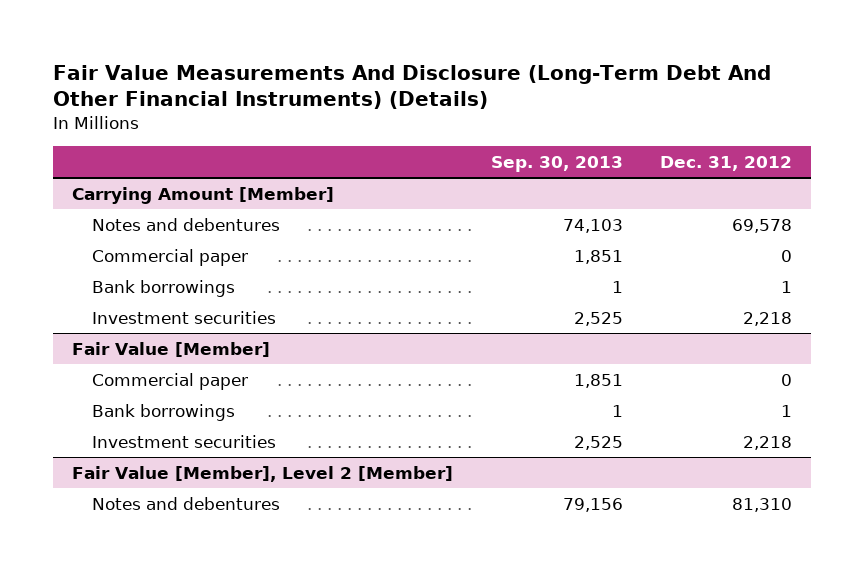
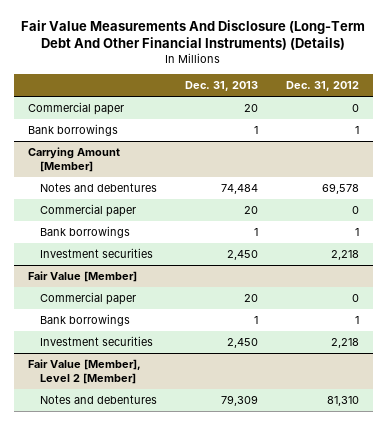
[490,155,623,172] Sep. 30, 2013 -> none
none -> [184,81,258,92] Dec. 31, 2013
none -> [27,102,124,116] Commercial paper
none -> [27,124,118,137] Bank borrowings

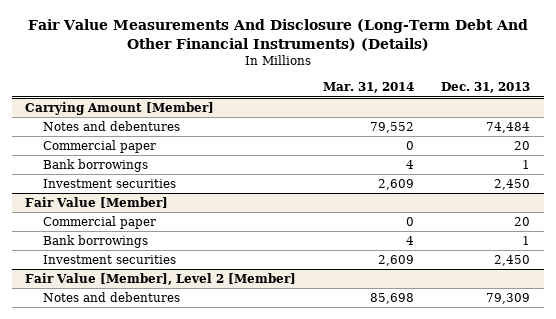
[285,81,359,92] Dec. 31, 2012 -> none
none -> [323,82,415,94] Mar. 31, 2014
[27,102,124,116] Commercial paper -> none
[27,124,118,137] Bank borrowings -> none

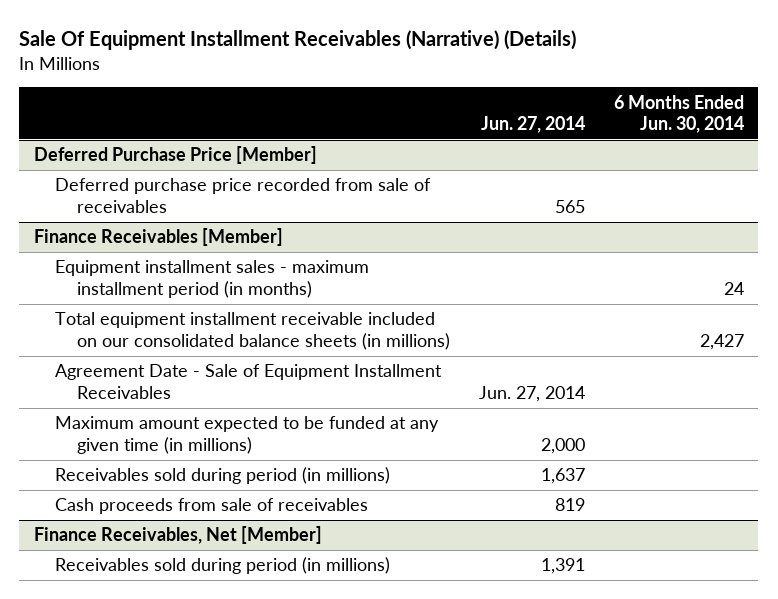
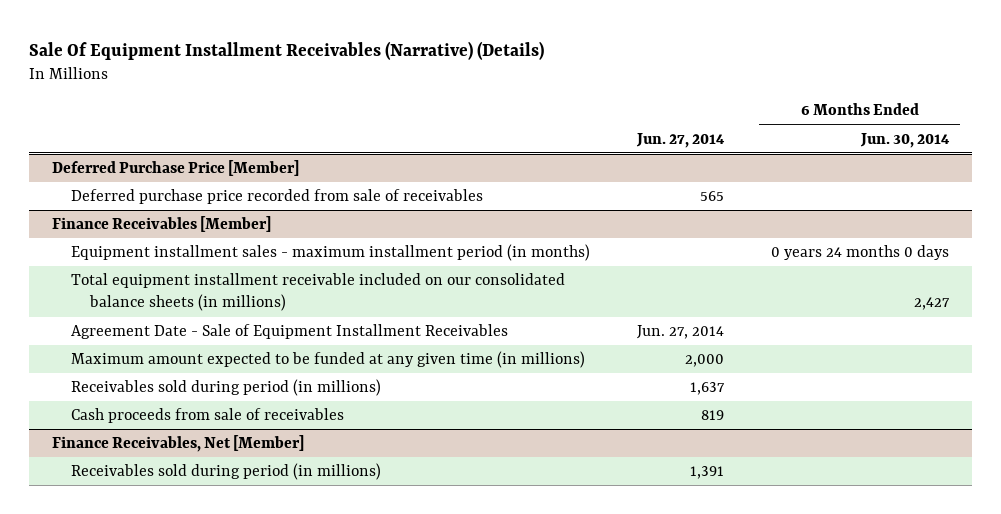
[723,281,744,295] 24 -> [770,245,949,261] 0 years 24 months 0 days

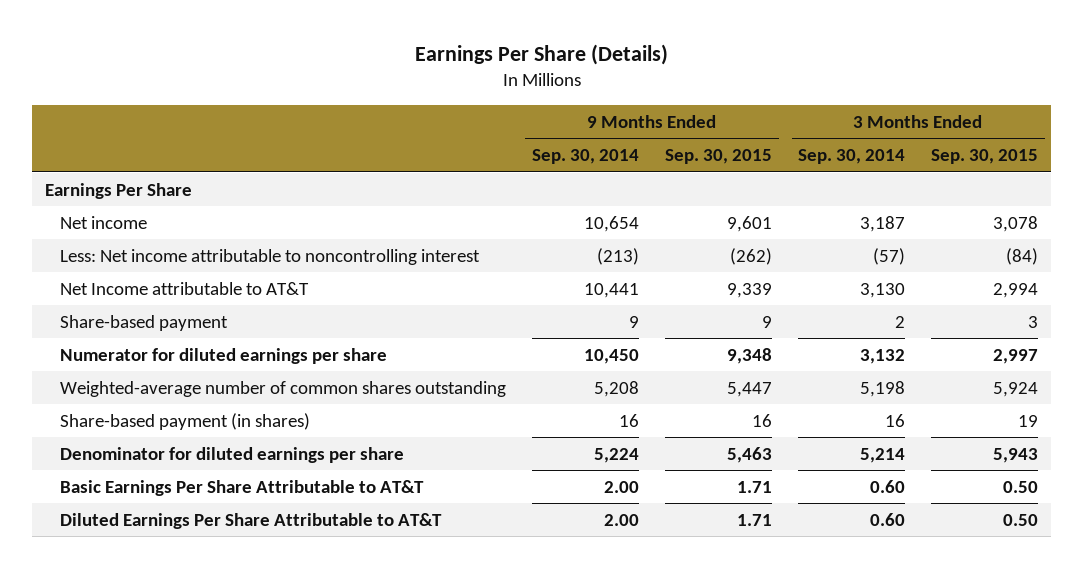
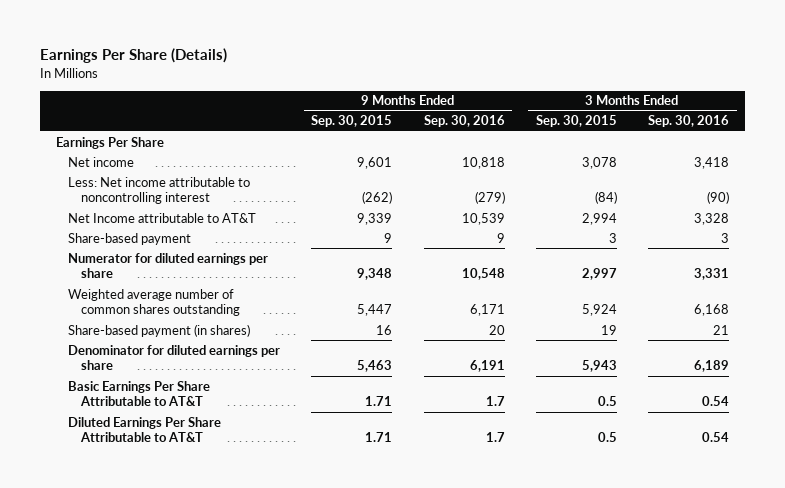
[531,149,639,165] Sep. 30, 2014 -> none
[798,149,906,165] Sep. 30, 2014 -> none
none -> [423,115,505,128] Sep. 30, 2016
none -> [648,115,730,128] Sep. 30, 2016
[59,380,506,397] Weighted-average number of common shares outstanding -> [68,288,240,317] Weighted average number of common shares outstanding
[1003,480,1039,493] 0.50 -> [597,396,617,407] 0.5
[1003,513,1039,526] 0.50 -> [597,432,617,443] 0.5

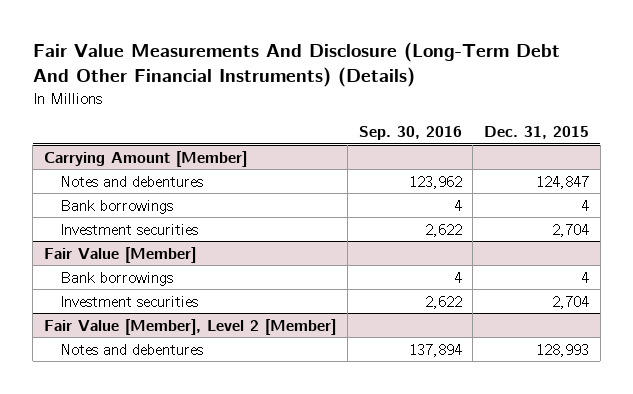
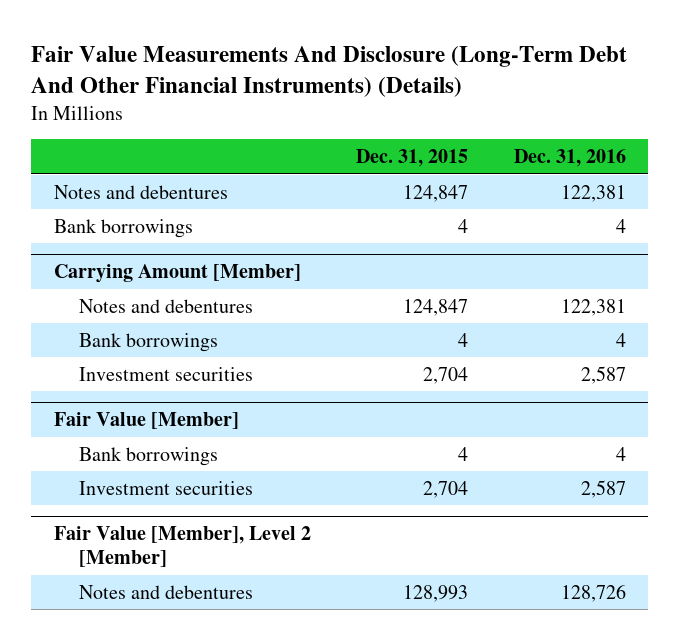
[358,126,462,141] Sep. 30, 2016 -> none
none -> [513,149,626,168] Dec. 31, 2016
none -> [53,184,228,199] Notes and debentures
none -> [53,218,193,238] Bank borrowings

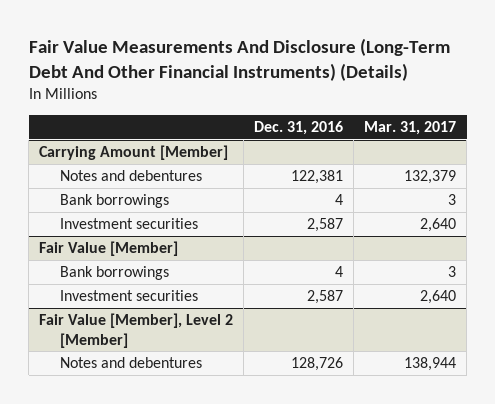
[356,149,469,168] Dec. 31, 2015 -> none
none -> [364,121,457,136] Mar. 31, 2017
[53,184,228,199] Notes and debentures -> none
[53,218,193,238] Bank borrowings -> none

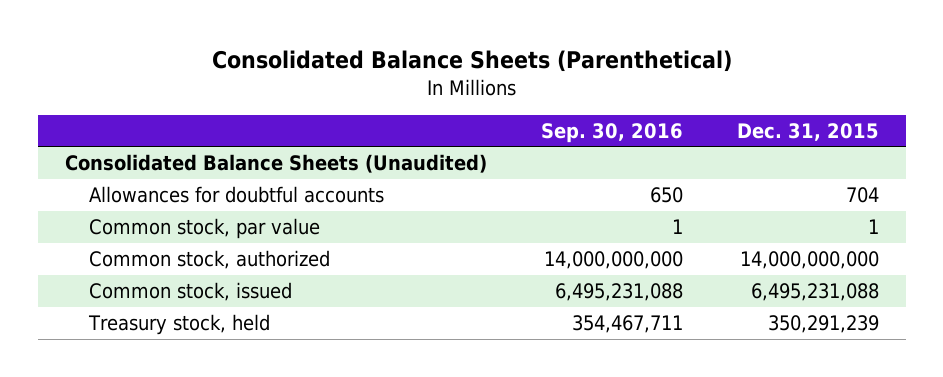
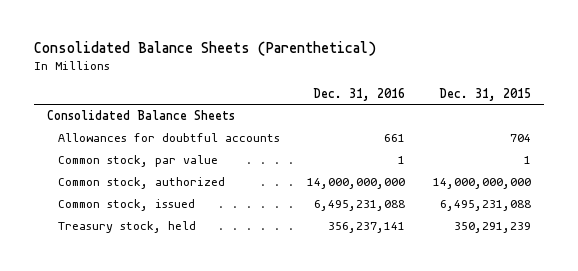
[540,122,683,143] Sep. 30, 2016 -> none
none -> [313,87,406,101] Dec. 31, 2016
[64,153,487,173] Consolidated Balance Sheets (Unaudited) -> [47,110,236,121] Consolidated Balance Sheets

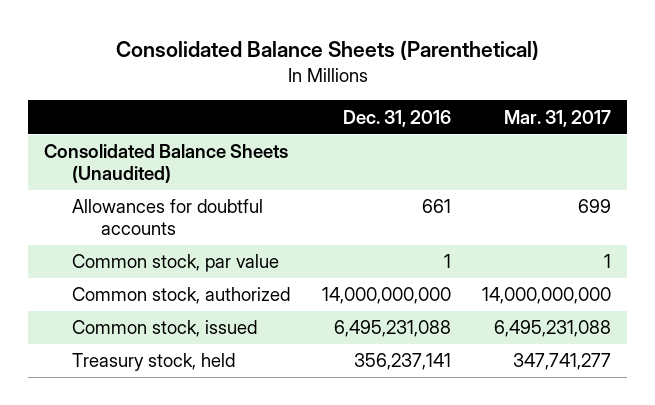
[438,87,531,101] Dec. 31, 2015 -> none
none -> [503,109,611,127] Mar. 31, 2017
[47,110,236,121] Consolidated Balance Sheets -> [44,144,289,183] Consolidated Balance Sheets (Unaudited)

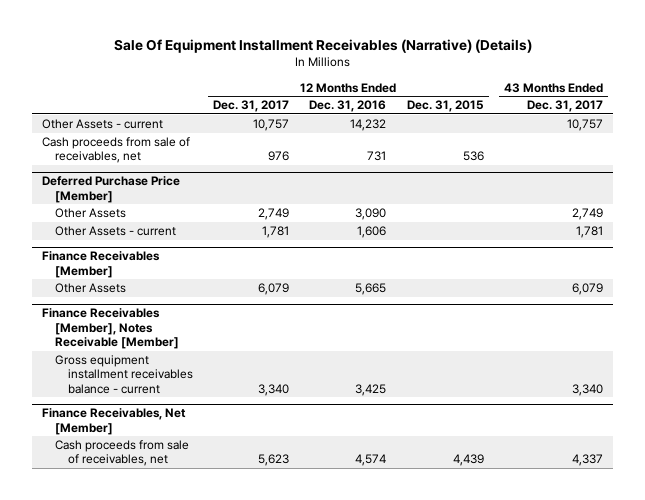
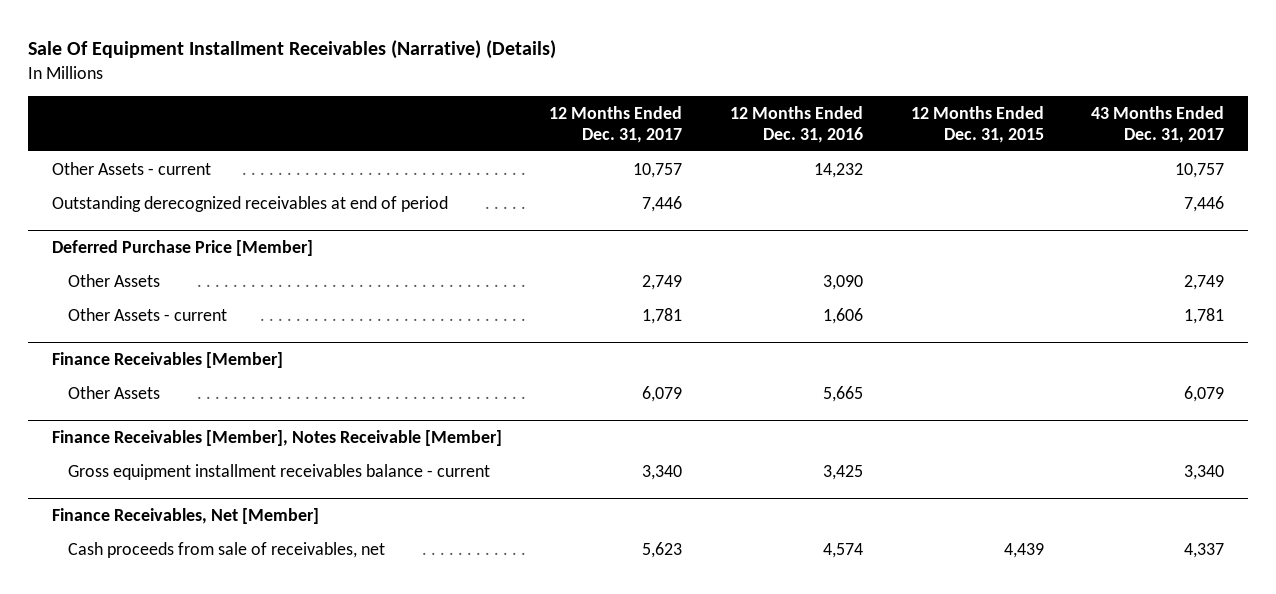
[41,137,190,164] Cash proceeds from sale of receivables, net -> none
none -> [51,195,448,212] Outstanding derecognized receivables at end of period

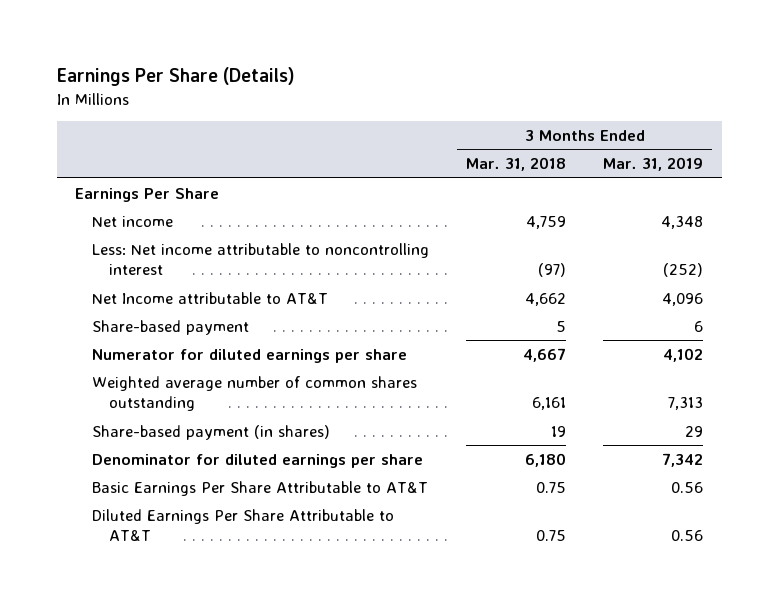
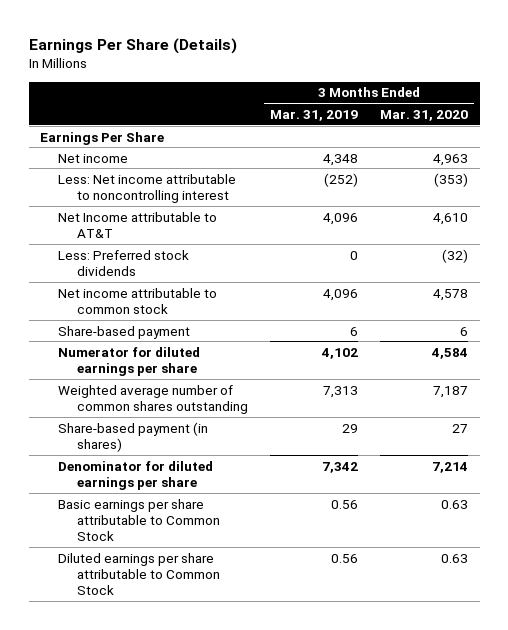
[466,157,567,172] Mar. 31, 2018 -> none
none -> [380,109,469,121] Mar. 31, 2020
none -> [58,249,190,276] Less: Preferred stock dividends
none -> [58,287,218,314] Net income attributable to common stock
[92,480,429,496] Basic Earnings Per Share Attributable to AT&T -> [58,498,220,541] Basic earnings per share attributable to Common Stock
[92,508,395,542] Diluted Earnings Per Share Attributable to AT&T -> [58,552,220,595] Diluted earnings per share attributable to Common Stock

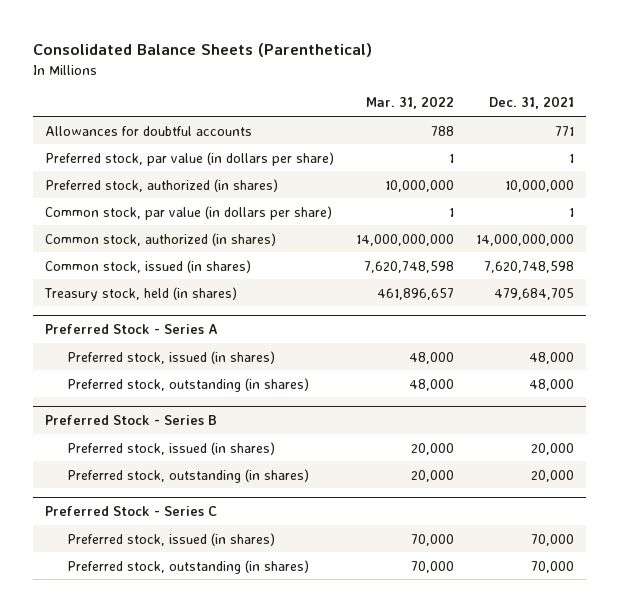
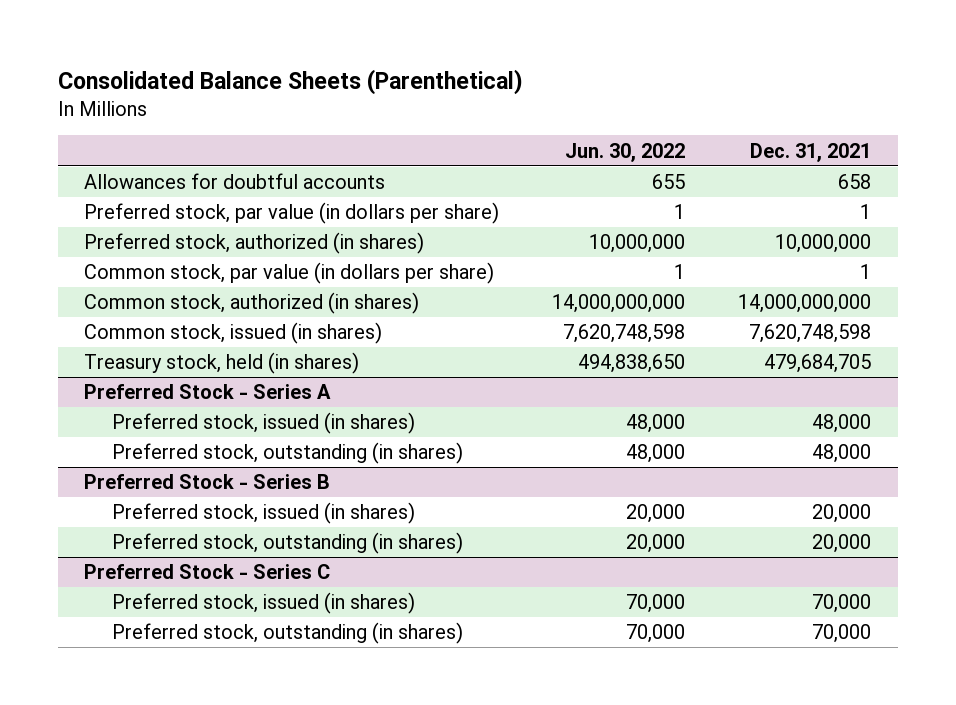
[366,96,455,110] Mar. 31, 2022 -> none
none -> [565,142,686,162] Jun. 30, 2022
[555,125,575,136] 771 -> [838,174,872,190] 658

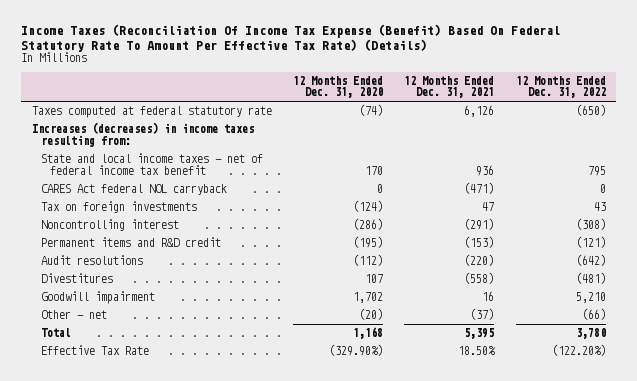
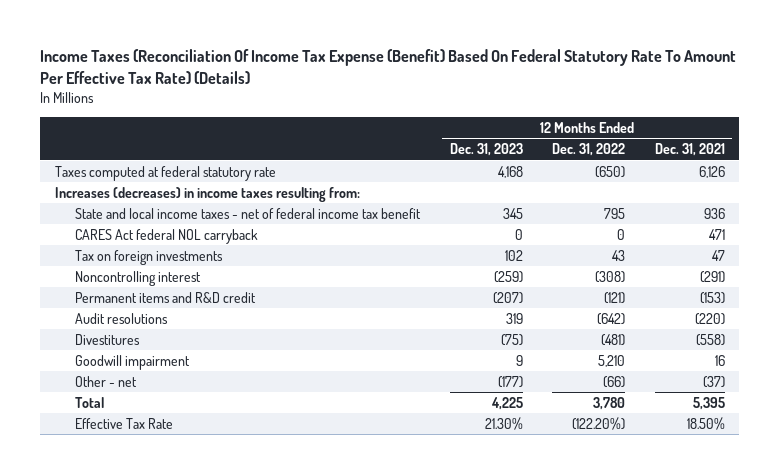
[293,76,384,99] 12 Months Ended Dec. 31, 2020 -> none
none -> [449,143,523,157] Dec. 31, 2023
[464,182,495,195] (471) -> [708,228,725,240] 471

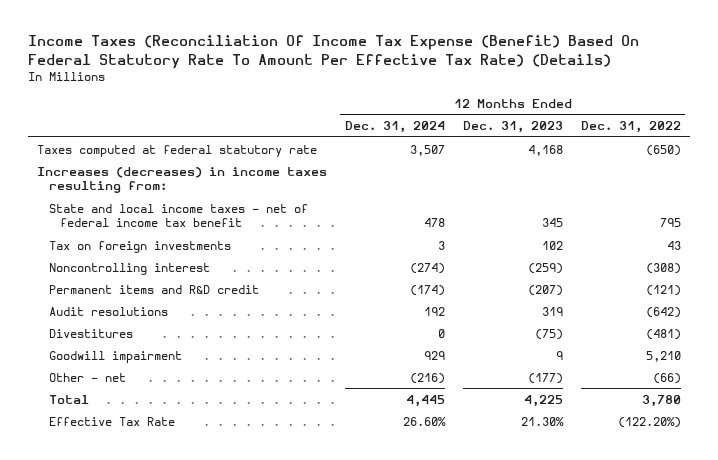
[654,143,725,157] Dec. 31, 2021 -> none
none -> [344,121,445,134] Dec. 31, 2024
[75,228,259,244] CARES Act federal NOL carryback -> none

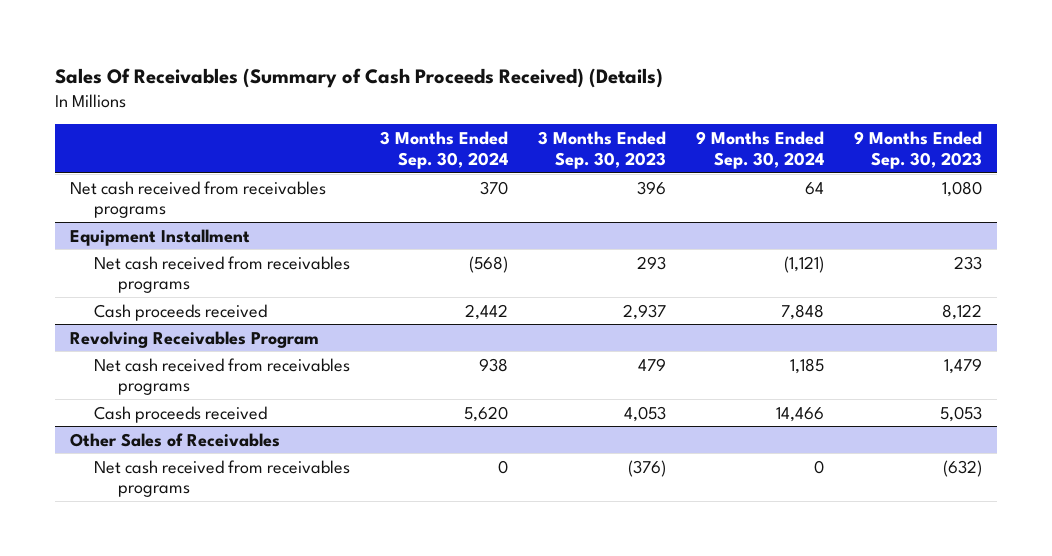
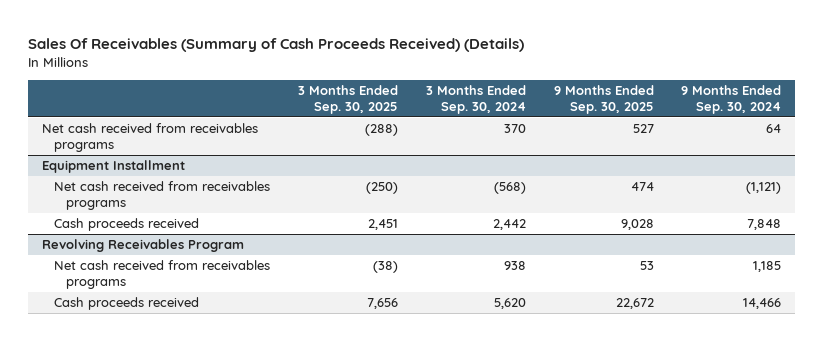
[538,131,667,169] 3 Months Ended Sep. 30, 2023 -> none
[854,131,983,169] 9 Months Ended Sep. 30, 2023 -> none
none -> [297,85,398,114] 3 Months Ended Sep. 30, 2025
none -> [553,85,654,114] 9 Months Ended Sep. 30, 2025
[69,432,280,447] Other Sales of Receivables -> none
[94,459,351,498] Net cash received from receivables programs -> none

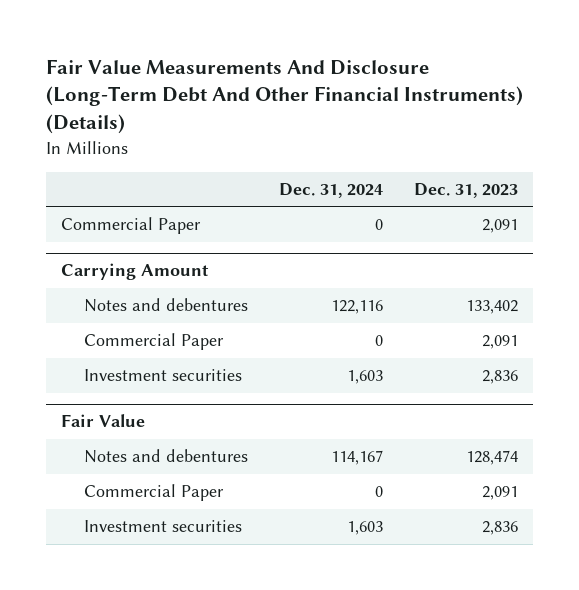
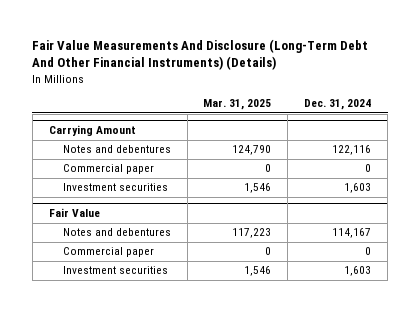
[413,182,518,198] Dec. 31, 2023 -> none
none -> [203,99,272,111] Mar. 31, 2025
[61,217,202,235] Commercial Paper -> none
[83,333,224,351] Commercial Paper -> [62,164,154,175] Commercial paper
[83,484,224,502] Commercial Paper -> [62,247,154,258] Commercial paper

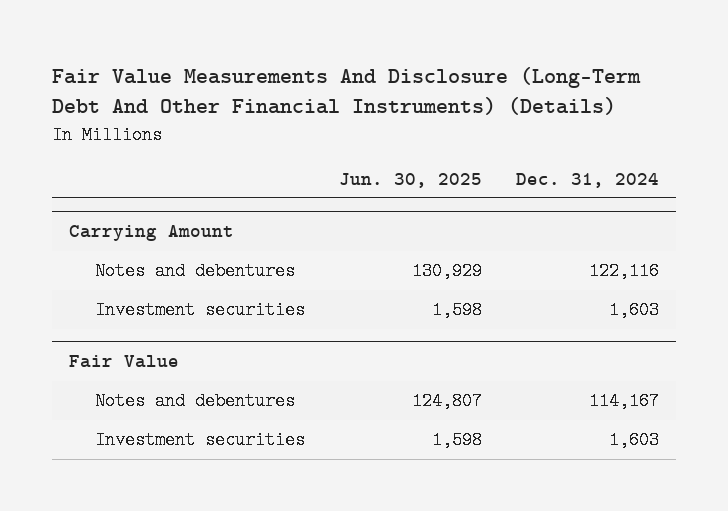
[203,99,272,111] Mar. 31, 2025 -> none
none -> [338,172,482,188] Jun. 30, 2025
[62,164,154,175] Commercial paper -> none
[62,247,154,258] Commercial paper -> none

